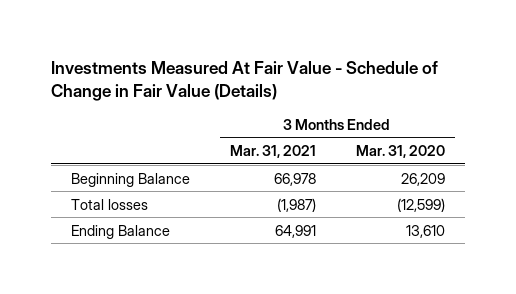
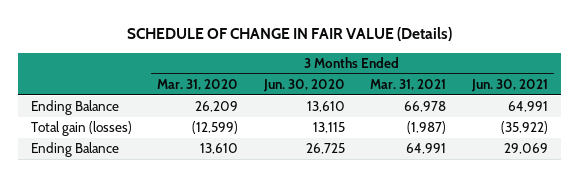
[50,60,438,101] Investments Measured At Fair Value - Schedule of Change in Fair Value (Details) -> [127,26,453,41] SCHEDULE OF CHANGE IN FAIR VALUE (Details)
none -> [262,79,345,93] Jun. 30, 2020
none -> [470,79,548,93] Jun. 30, 2021
[70,172,190,187] Beginning Balance -> [30,100,119,116] Ending Balance
[70,198,148,210] Total losses -> [30,121,132,137] Total gain (losses)

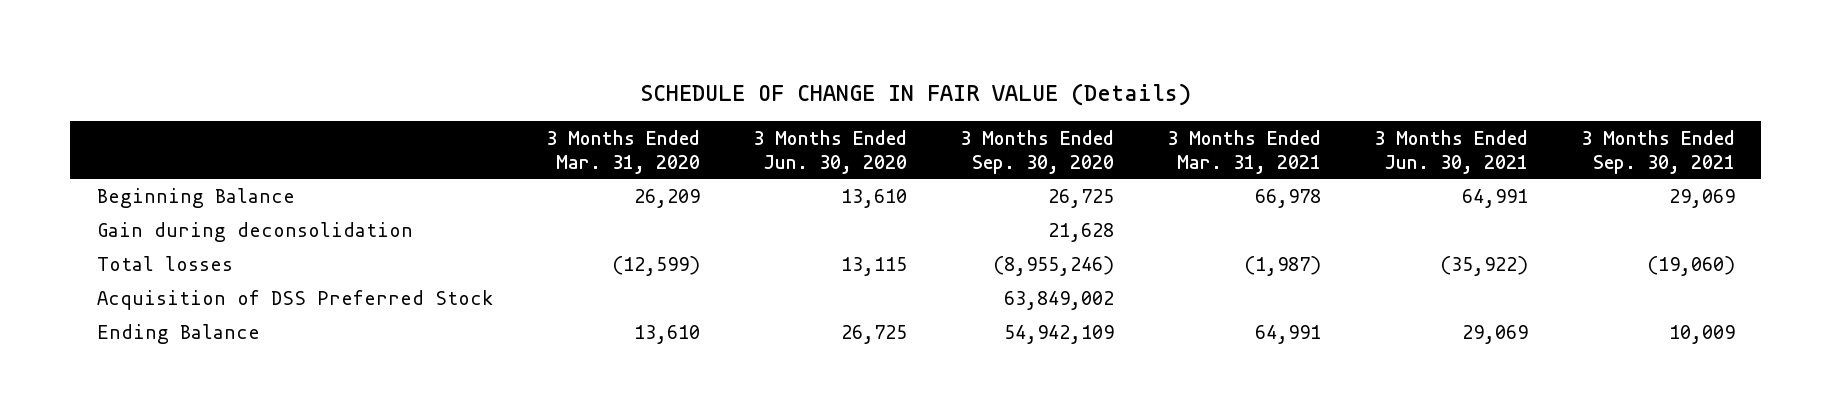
none -> [959,130,1114,174] 3 Months Ended Sep. 30, 2020
none -> [1580,130,1735,174] 3 Months Ended Sep. 30, 2021
[30,100,119,116] Ending Balance -> [96,187,295,208] Beginning Balance
none -> [96,221,413,242] Gain during deconsolidation
[30,121,132,137] Total gain (losses) -> [96,255,233,271] Total losses
none -> [96,289,493,310] Acquisition of DSS Preferred Stock

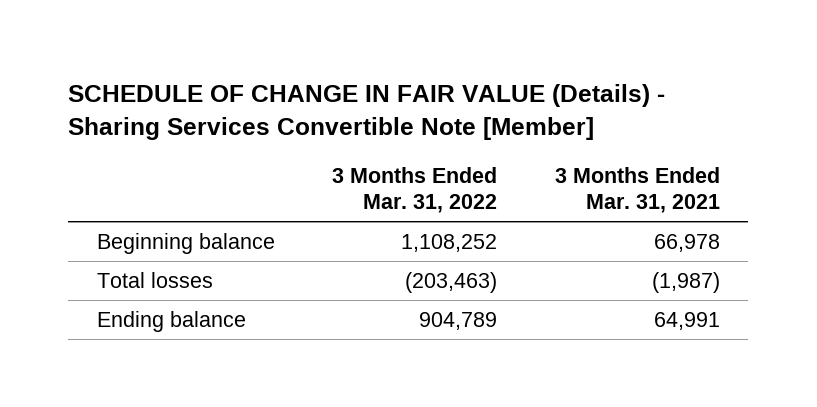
[639,83,1191,107] SCHEDULE OF CHANGE IN FAIR VALUE (Details) -> [68,83,666,140] SCHEDULE OF CHANGE IN FAIR VALUE (Details) - Sharing Services Convertible Note [Member]
[545,130,700,174] 3 Months Ended Mar. 31, 2020 -> none
[752,130,907,174] 3 Months Ended Jun. 30, 2020 -> none
[959,130,1114,174] 3 Months Ended Sep. 30, 2020 -> none
[1373,130,1528,174] 3 Months Ended Jun. 30, 2021 -> none
[1580,130,1735,174] 3 Months Ended Sep. 30, 2021 -> none
none -> [332,167,498,214] 3 Months Ended Mar. 31, 2022
[96,221,413,242] Gain during deconsolidation -> none
[96,187,295,208] Beginning Balance -> [96,233,275,255] Beginning balance
[96,289,493,310] Acquisition of DSS Preferred Stock -> none
[96,323,260,344] Ending Balance -> [96,311,246,333] Ending balance

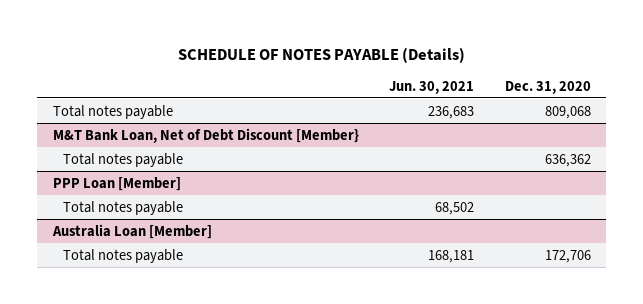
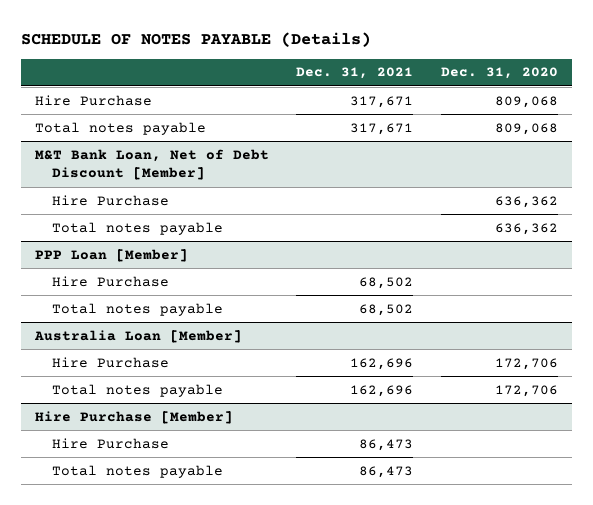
[389,80,475,94] Jun. 30, 2021 -> none
none -> [296,67,414,80] Dec. 31, 2021
none -> [34,94,152,106] Hire Purchase
[52,127,359,143] M&T Bank Loan, Net of Debt Discount [Member} -> [34,148,269,180] M&T Bank Loan, Net of Debt Discount [Member]
none -> [51,194,169,206] Hire Purchase
none -> [51,275,169,287] Hire Purchase
none -> [51,356,169,368] Hire Purchase
none -> [34,410,233,424] Hire Purchase [Member]
none -> [51,437,169,449] Hire Purchase
none -> [51,464,223,478] Total notes payable

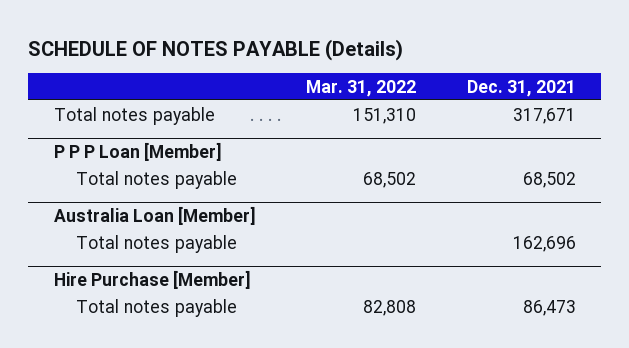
[441,67,559,80] Dec. 31, 2020 -> none
none -> [306,79,417,97] Mar. 31, 2022
[34,94,152,106] Hire Purchase -> none
[34,148,269,180] M&T Bank Loan, Net of Debt Discount [Member] -> none
[51,194,169,206] Hire Purchase -> none
[51,221,223,235] Total notes payable -> none
[51,275,169,287] Hire Purchase -> none
[34,248,188,262] PPP Loan [Member] -> [53,142,222,162] P P P Loan [Member]
[51,356,169,368] Hire Purchase -> none
[51,437,169,449] Hire Purchase -> none

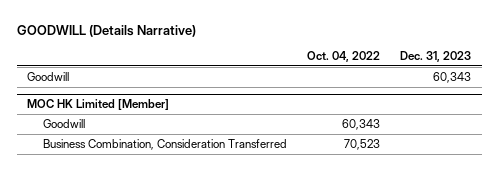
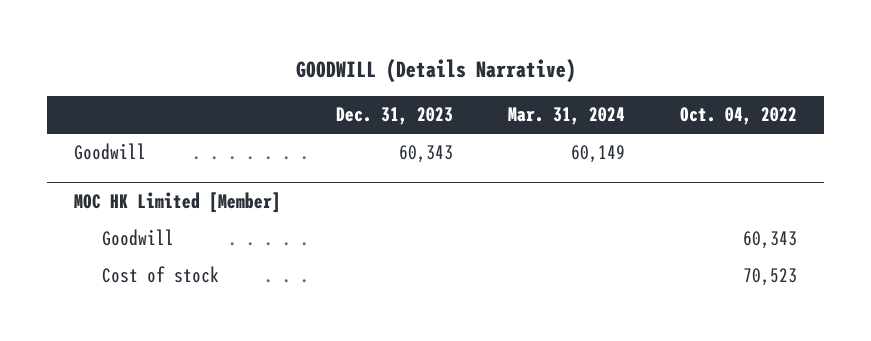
none -> [507,107,625,126] Mar. 31, 2024
[42,139,287,151] Business Combination, Consideration Transferred -> [102,266,220,284] Cost of stock

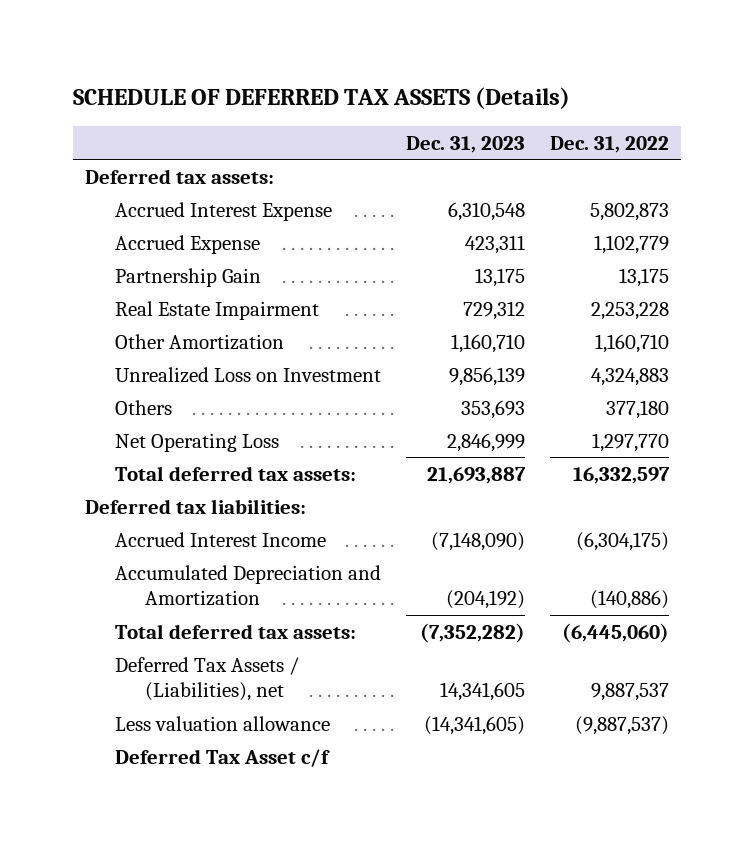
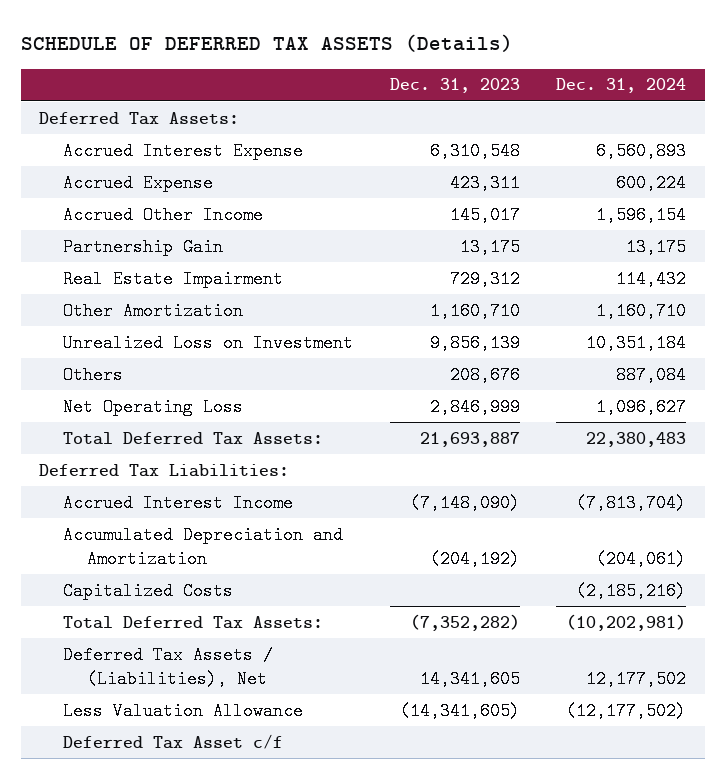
[549,136,669,154] Dec. 31, 2022 -> none
none -> [556,78,687,94] Dec. 31, 2024
[85,168,275,184] Deferred tax assets: -> [39,111,240,125] Deferred Tax Assets:
none -> [63,205,264,224] Accrued Other Income
[461,399,526,419] 353,693 -> [449,365,520,384] 208,676
[115,465,357,481] Total deferred tax assets: -> [63,431,324,445] Total Deferred Tax Assets:
[85,498,307,514] Deferred tax liabilities: -> [39,463,290,477] Deferred Tax Liabilities:
none -> [63,581,234,600] Capitalized Costs
[115,623,357,639] Total deferred tax assets: -> [63,615,324,629] Total Deferred Tax Assets:
[115,656,300,702] Deferred Tax Assets / (Liabilities), net -> [63,645,274,688] Deferred Tax Assets / (Liabilities), Net
[115,715,331,731] Less valuation allowance -> [63,701,304,720] Less Valuation Allowance

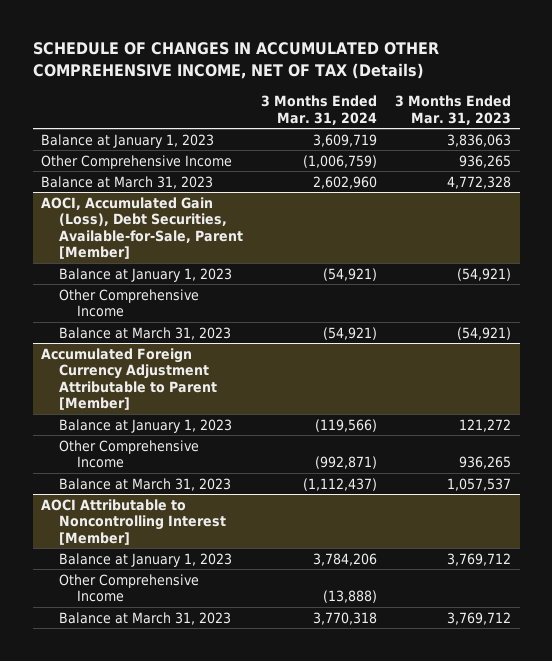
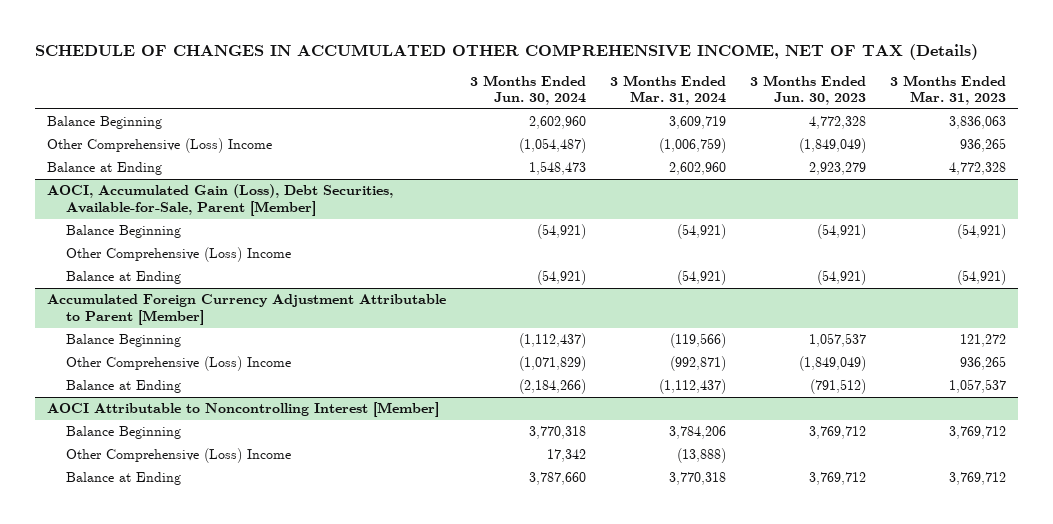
none -> [469,74,586,105] 3 Months Ended Jun. 30, 2024
none -> [749,74,866,105] 3 Months Ended Jun. 30, 2023
[41,133,215,148] Balance at January 1, 2023 -> [46,116,162,130] Balance Beginning
[41,154,233,169] Other Comprehensive Income -> [46,138,272,154] Other Comprehensive (Loss) Income
[41,175,214,189] Balance at March 31, 2023 -> [46,162,162,176] Balance at Ending
[59,267,233,282] Balance at January 1, 2023 -> [66,225,182,239] Balance Beginning
[59,288,200,318] Other Comprehensive Income -> [66,247,292,263] Other Comprehensive (Loss) Income
[59,326,232,340] Balance at March 31, 2023 -> [66,271,182,285] Balance at Ending
[59,418,233,433] Balance at January 1, 2023 -> [66,334,182,348] Balance Beginning
[59,439,200,469] Other Comprehensive Income -> [66,356,292,372] Other Comprehensive (Loss) Income
[59,477,232,491] Balance at March 31, 2023 -> [66,380,182,394] Balance at Ending
[59,552,233,567] Balance at January 1, 2023 -> [66,426,182,440] Balance Beginning
[59,573,200,603] Other Comprehensive Income -> [66,448,292,464] Other Comprehensive (Loss) Income
[59,611,232,625] Balance at March 31, 2023 -> [66,472,182,486] Balance at Ending

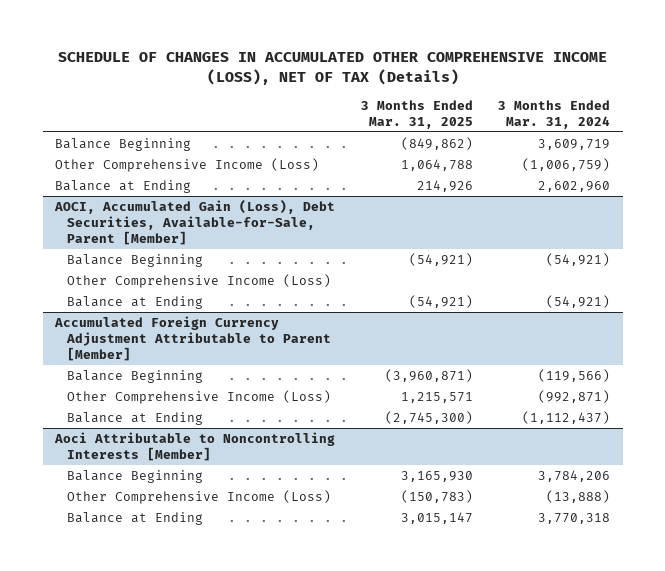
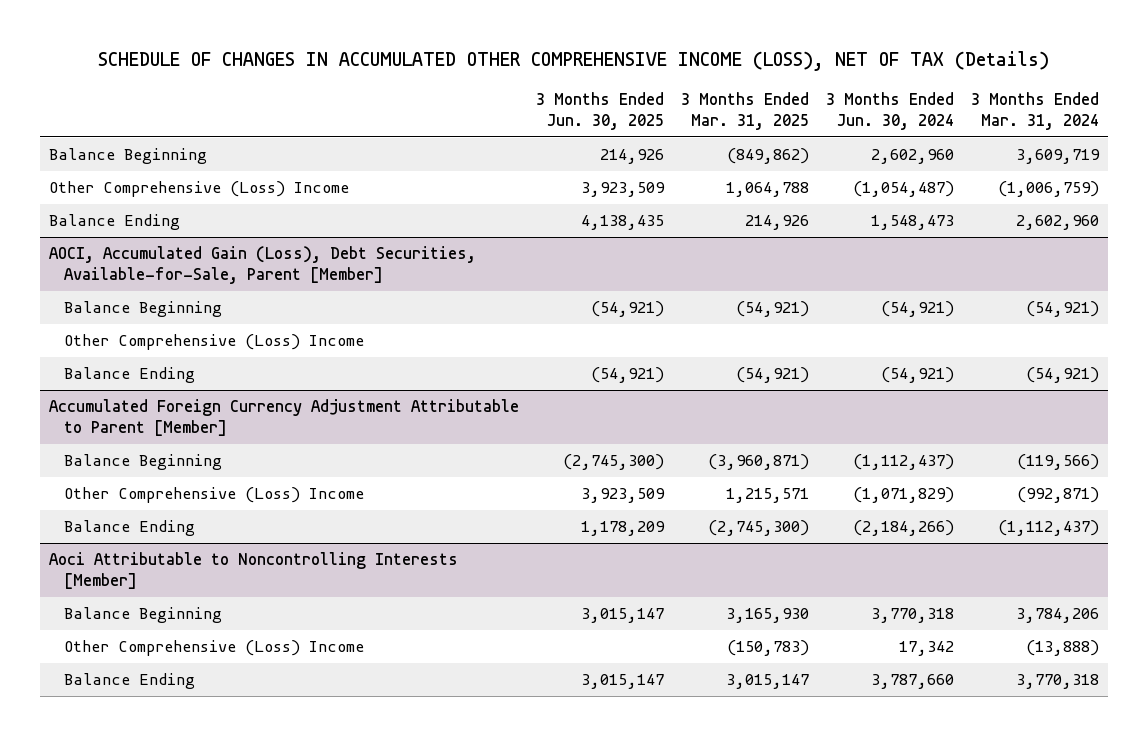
none -> [535,91,664,130] 3 Months Ended Jun. 30, 2025
none -> [826,91,955,130] 3 Months Ended Jun. 30, 2024
[55,158,320,173] Other Comprehensive Income (Loss) -> [48,181,349,198] Other Comprehensive (Loss) Income
[55,180,192,194] Balance at Ending -> [48,214,180,231] Balance Ending
[66,274,331,289] Other Comprehensive Income (Loss) -> [64,334,365,351] Other Comprehensive (Loss) Income
[66,296,203,310] Balance at Ending -> [64,367,196,384] Balance Ending
[66,390,331,405] Other Comprehensive Income (Loss) -> [64,487,365,504] Other Comprehensive (Loss) Income
[66,412,203,426] Balance at Ending -> [64,520,196,537] Balance Ending
[66,490,331,505] Other Comprehensive Income (Loss) -> [64,640,365,657] Other Comprehensive (Loss) Income
[66,512,203,526] Balance at Ending -> [64,673,196,690] Balance Ending

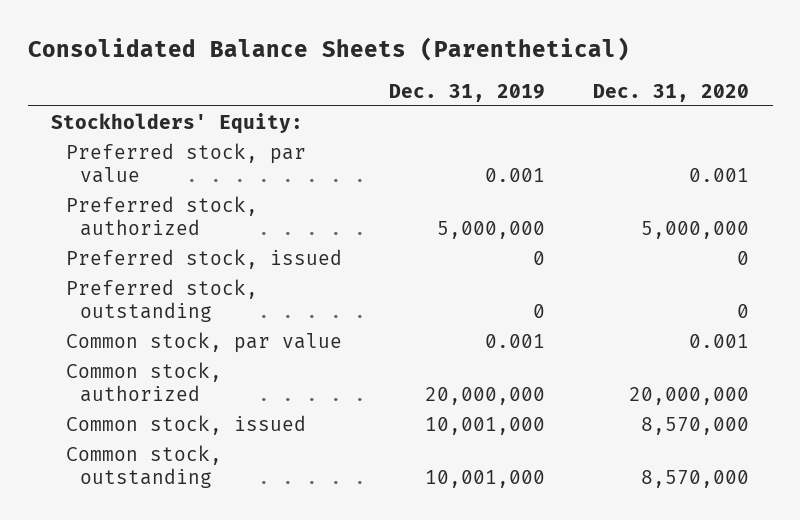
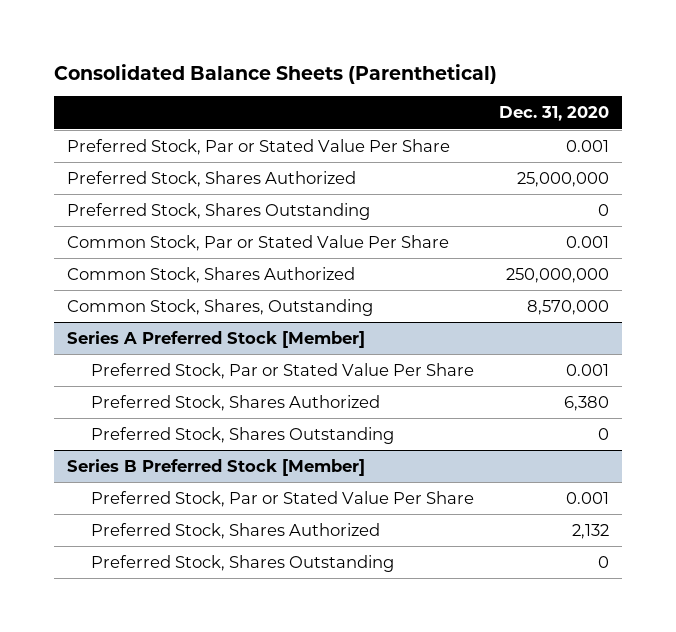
[389,83,546,102] Dec. 31, 2019 -> none
[51,112,304,134] Stockholders' Equity: -> none
[65,248,342,269] Preferred stock, issued -> none
[65,414,306,435] Common stock, issued -> none
[65,142,306,184] Preferred stock, par value -> [66,138,450,155] Preferred Stock, Par or Stated Value Per Share
[65,195,258,237] Preferred stock, authorized -> [66,170,356,187] Preferred Stock, Shares Authorized
[640,221,749,240] 5,000,000 -> [517,171,610,187] 25,000,000
[65,278,258,323] Preferred stock, outstanding -> [66,202,370,220] Preferred Stock, Shares Outstanding
[65,331,342,353] Common stock, par value -> [66,234,449,251] Common Stock, Par or Stated Value Per Share
[65,361,222,403] Common stock, authorized -> [66,266,355,283] Common Stock, Shares Authorized
[628,387,749,406] 20,000,000 -> [506,267,610,283] 250,000,000
[65,444,222,489] Common stock, outstanding -> [66,298,373,316] Common Stock, Shares, Outstanding
none -> [66,330,365,348] Series A Preferred Stock [Member]
none -> [91,362,475,379] Preferred Stock, Par or Stated Value Per Share
none -> [91,394,381,411] Preferred Stock, Shares Authorized
none -> [91,426,395,444] Preferred Stock, Shares Outstanding
none -> [66,458,365,476] Series B Preferred Stock [Member]
none -> [91,490,475,507] Preferred Stock, Par or Stated Value Per Share
none -> [91,522,381,539] Preferred Stock, Shares Authorized
none -> [91,554,395,572] Preferred Stock, Shares Outstanding

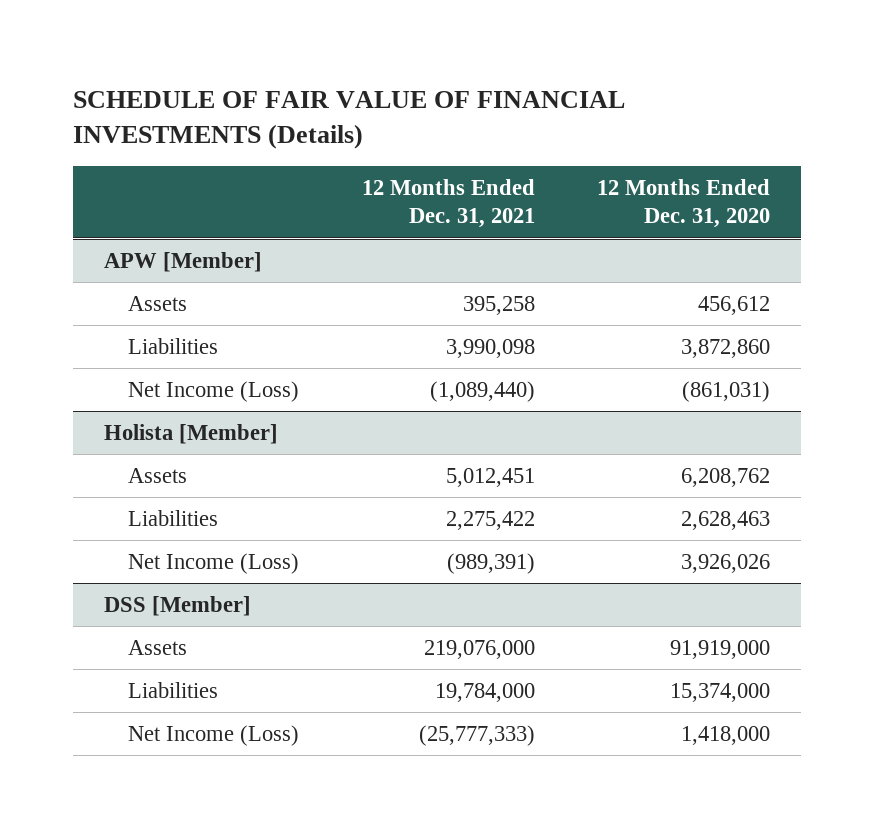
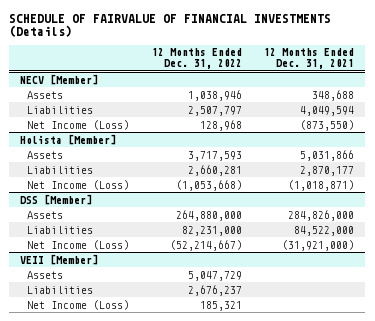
[73,91,626,150] SCHEDULE OF FAIR VALUE OF FINANCIAL INVESTMENTS (Details) -> [9,13,332,38] SCHEDULE OF FAIRVALUE OF FINANCIAL INVESTMENTS (Details)
[597,178,771,229] 12 Months Ended Dec. 31, 2020 -> none
none -> [151,48,242,70] 12 Months Ended Dec. 31, 2022
[104,251,263,272] APW [Member] -> none
none -> [20,73,99,85] NECV [Member]
[462,295,535,315] 395,258 -> [312,89,355,101] 348,688
[445,338,535,358] 3,990,098 -> [300,105,355,116] 4,049,594
[429,380,535,402] (1,089,440) -> [300,119,355,131] (873,550)
[445,467,535,487] 5,012,451 -> [300,149,355,161] 5,031,866
[445,510,535,530] 2,275,422 -> [300,165,355,176] 2,870,177
[446,552,535,574] (989,391) -> [288,179,355,191] (1,018,871)
[423,639,535,659] 219,076,000 -> [288,209,355,221] 284,826,000
[434,682,535,702] 19,784,000 -> [294,225,355,236] 84,522,000
[418,724,535,746] (25,777,333) -> [282,239,355,251] (31,921,000)
none -> [20,253,99,265] VEII [Member]
none -> [27,270,64,279] Assets
none -> [27,285,94,294] Liabilities
none -> [27,299,130,310] Net Income (Loss)

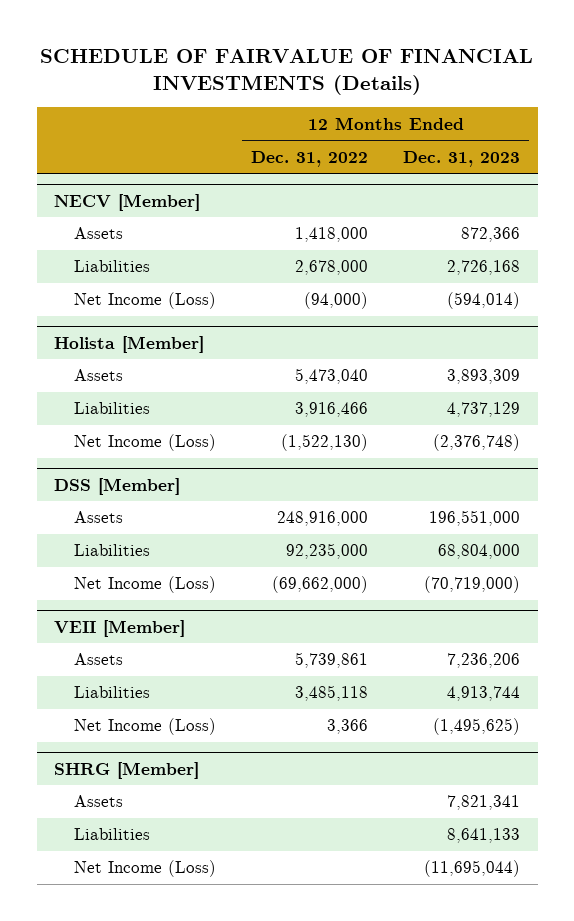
[264,48,355,70] 12 Months Ended Dec. 31, 2021 -> none
none -> [403,150,521,167] Dec. 31, 2023
[187,89,242,101] 1,038,946 -> [295,227,369,243] 1,418,000
[187,105,242,116] 2,507,797 -> [295,260,369,276] 2,678,000
[199,119,242,131] 128,968 -> [304,292,369,310] (94,000)
[187,150,242,161] 3,717,593 -> [295,368,369,385] 5,473,040
[187,164,242,176] 2,660,281 -> [295,402,369,418] 3,916,466
[175,179,242,191] (1,053,668) -> [281,434,369,452] (1,522,130)
[175,209,242,221] 264,880,000 -> [277,511,369,527] 248,916,000
[181,225,242,236] 82,231,000 -> [286,543,369,560] 92,235,000
[169,239,242,251] (52,214,667) -> [272,576,369,594] (69,662,000)
[187,270,242,281] 5,047,729 -> [295,652,369,669] 5,739,861
[187,284,242,296] 2,676,237 -> [295,685,369,702] 3,485,118
[199,300,242,311] 185,321 -> [327,719,369,735] 3,366
none -> [54,761,200,779] SHRG [Member]
none -> [73,795,123,808] Assets
none -> [73,828,150,841] Liabilities
none -> [73,860,216,878] Net Income (Loss)

